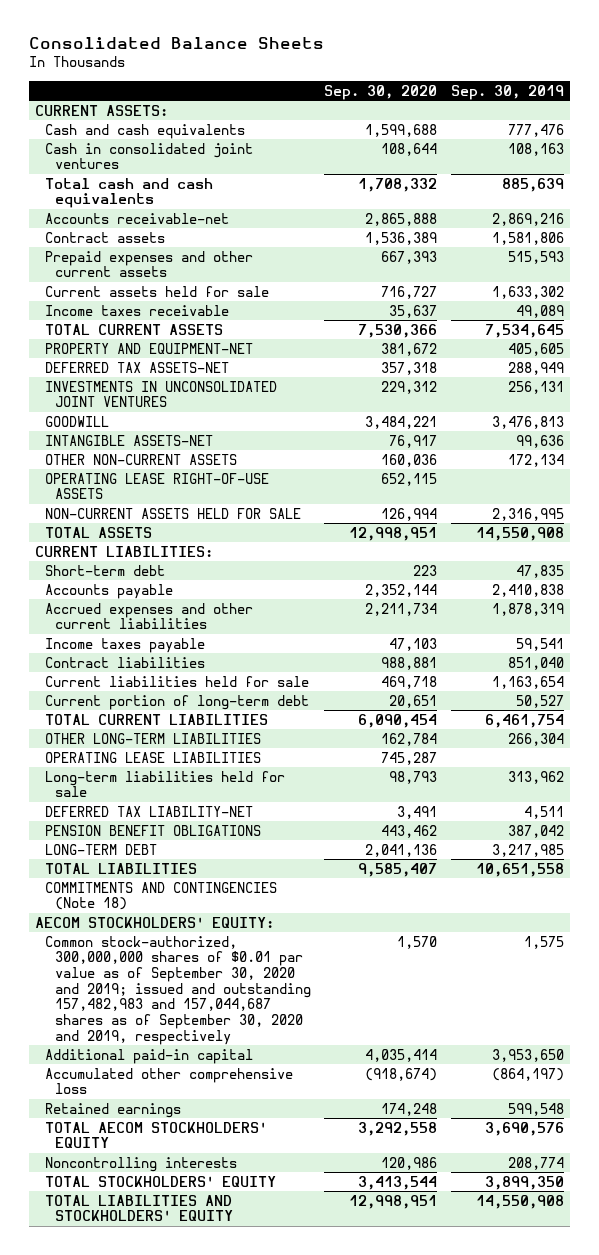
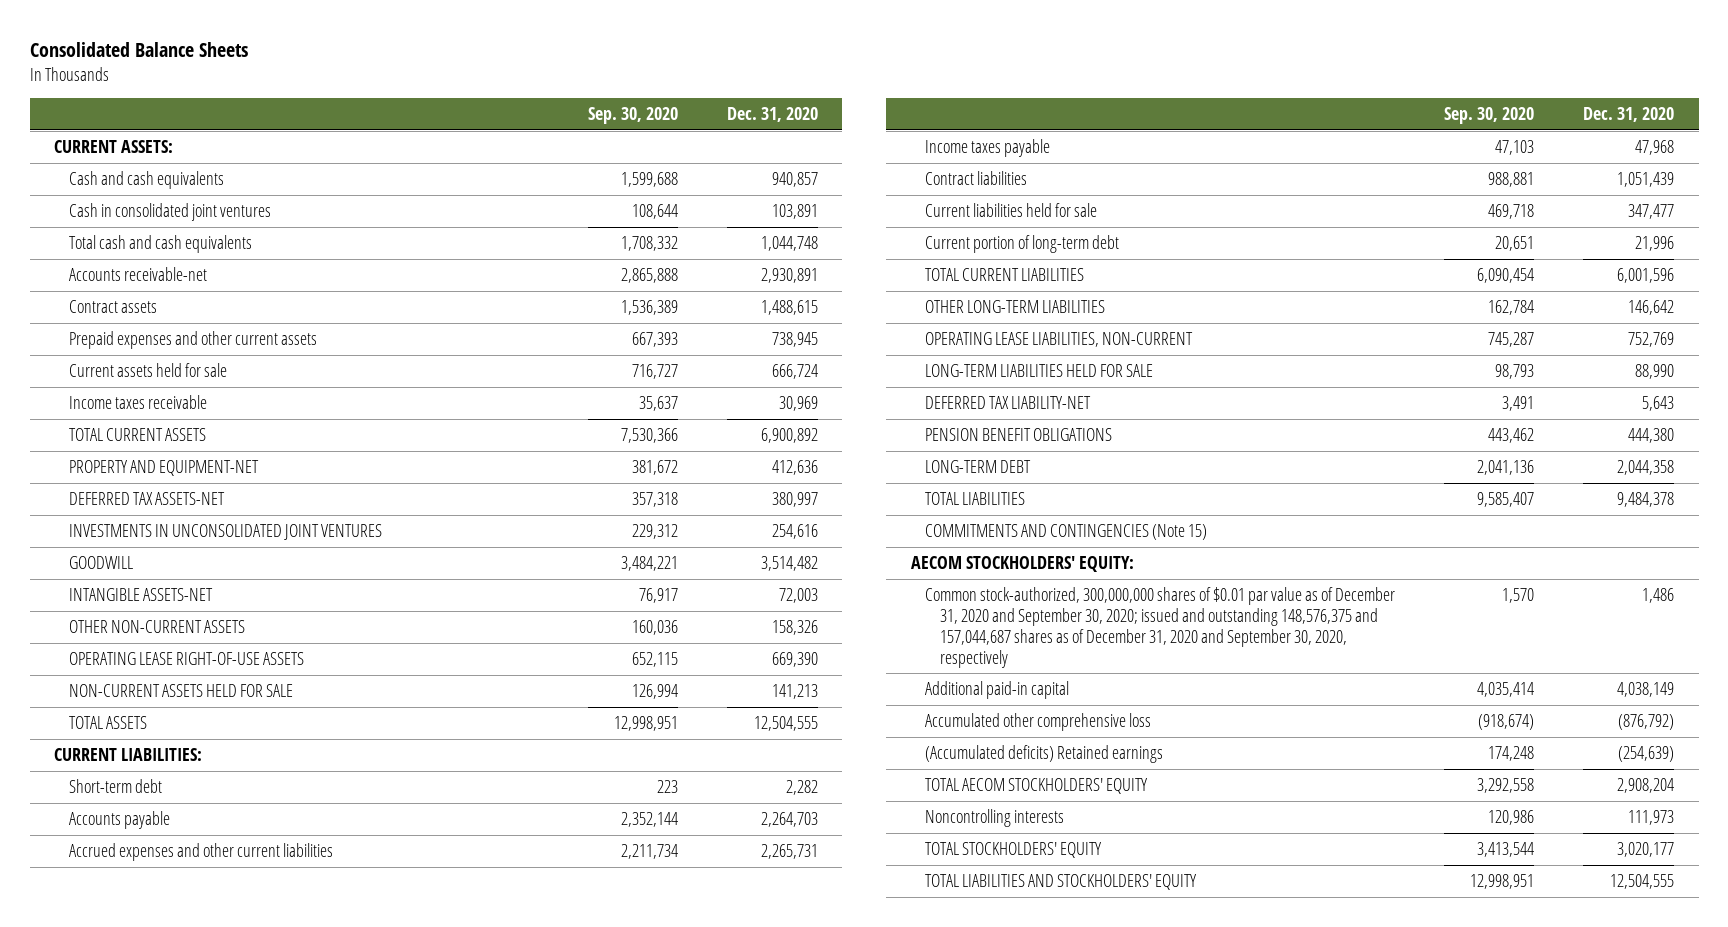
[450,84,564,100] Sep. 30, 2019 -> none
none -> [726,107,818,123] Dec. 31, 2020
[45,751,262,763] OPERATING LEASE LIABILITIES -> [925,332,1194,348] OPERATING LEASE LIABILITIES, NON-CURRENT
[45,770,286,798] Long-term liabilities held for sale -> [925,364,1154,378] LONG-TERM LIABILITIES HELD FOR SALE
[45,881,278,911] COMMITMENTS AND CONTINGENCIES (Note 18) -> [925,524,1208,541] COMMITMENTS AND CONTINGENCIES (Note 15)
[45,935,311,1045] Common stock-authorized, 300,000,000 shares of $0.01 par value as of September 30, 2020 and 2019; issued and outstanding 157,482,983 and 157,044,687 shares as of September 30, 2020 and 2019, respectively -> [925,587,1396,668] Common stock-authorized, 300,000,000 shares of $0.01 par value as of December 31, 2020 and September 30, 2020; issued and outstanding 148,576,375 and 157,044,687 shares as of December 31, 2020 and September 30, 2020, respectively
[45,1102,182,1118] Retained earnings -> [925,745,1164,764] (Accumulated deficits) Retained earnings

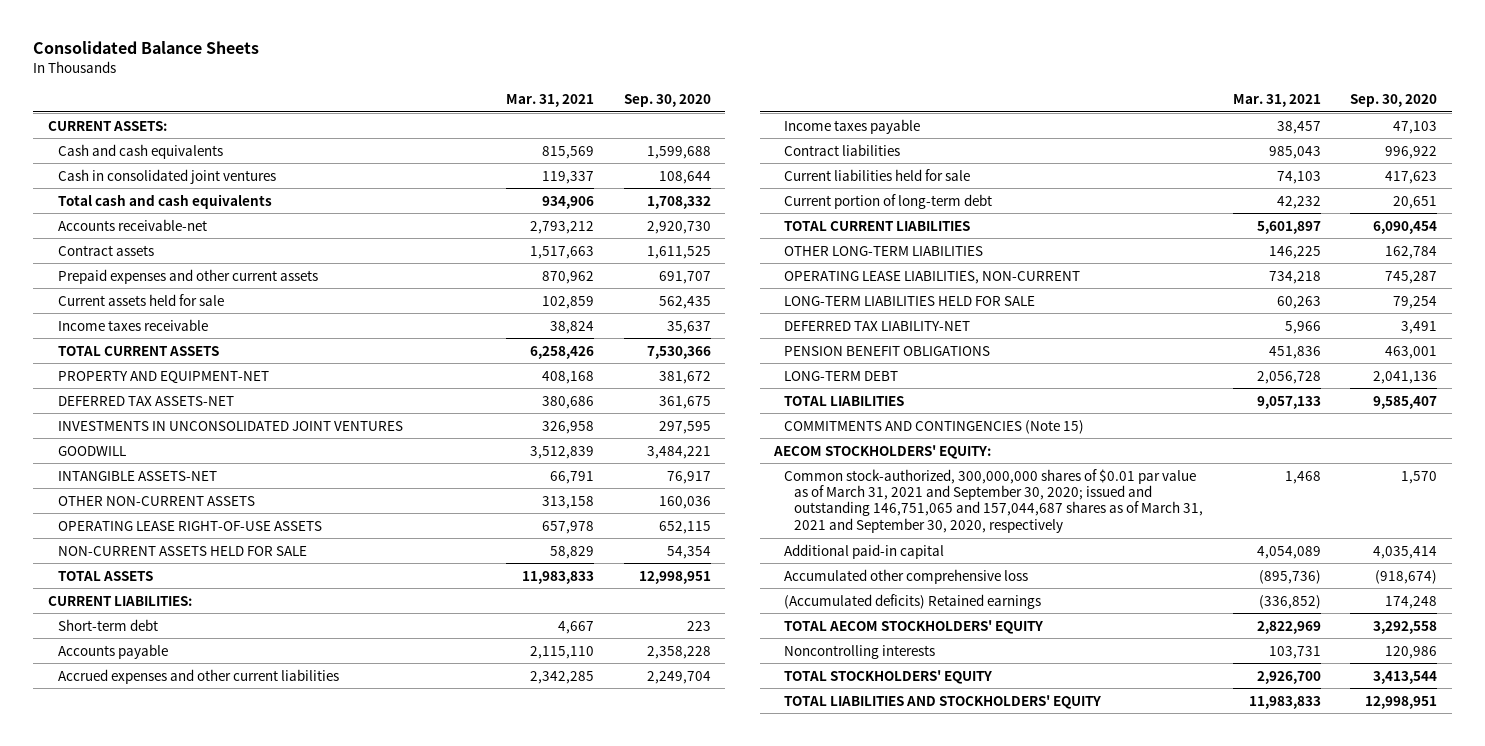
[726,107,818,123] Dec. 31, 2020 -> none
none -> [506,94,595,108] Mar. 31, 2021
[620,268,678,284] 2,865,888 -> [646,220,711,234] 2,920,730
[620,300,678,316] 1,536,389 -> [646,245,711,259] 1,611,525
[631,332,678,348] 667,393 -> [658,270,711,284] 691,707
[631,364,678,380] 716,727 -> [658,295,711,309] 562,435
[631,492,678,508] 357,318 -> [658,395,711,409] 361,675
[631,524,678,540] 229,312 -> [658,420,711,434] 297,595
[631,684,678,700] 126,994 -> [666,545,711,559] 54,354
[620,812,678,828] 2,352,144 -> [646,645,711,659] 2,358,228
[620,844,678,860] 2,211,734 -> [646,670,711,684] 2,249,704
[1488,172,1535,188] 988,881 -> [1385,145,1438,159] 996,922
[1488,204,1535,220] 469,718 -> [1385,170,1438,184] 417,623
[1495,364,1535,380] 98,793 -> [1393,295,1438,309] 79,254
[1488,428,1535,444] 443,462 -> [1385,345,1438,359] 463,001
[925,587,1396,668] Common stock-authorized, 300,000,000 shares of $0.01 par value as of December 31, 2020 and September 30, 2020; issued and outstanding 148,576,375 and 157,044,687 shares as of December 31, 2020 and September 30, 2020, respectively -> [784,468,1204,533] Common stock-authorized, 300,000,000 shares of $0.01 par value as of March 31, 2021 and September 30, 2020; issued and outstanding 146,751,065 and 157,044,687 shares as of March 31, 2021 and September 30, 2020, respectively

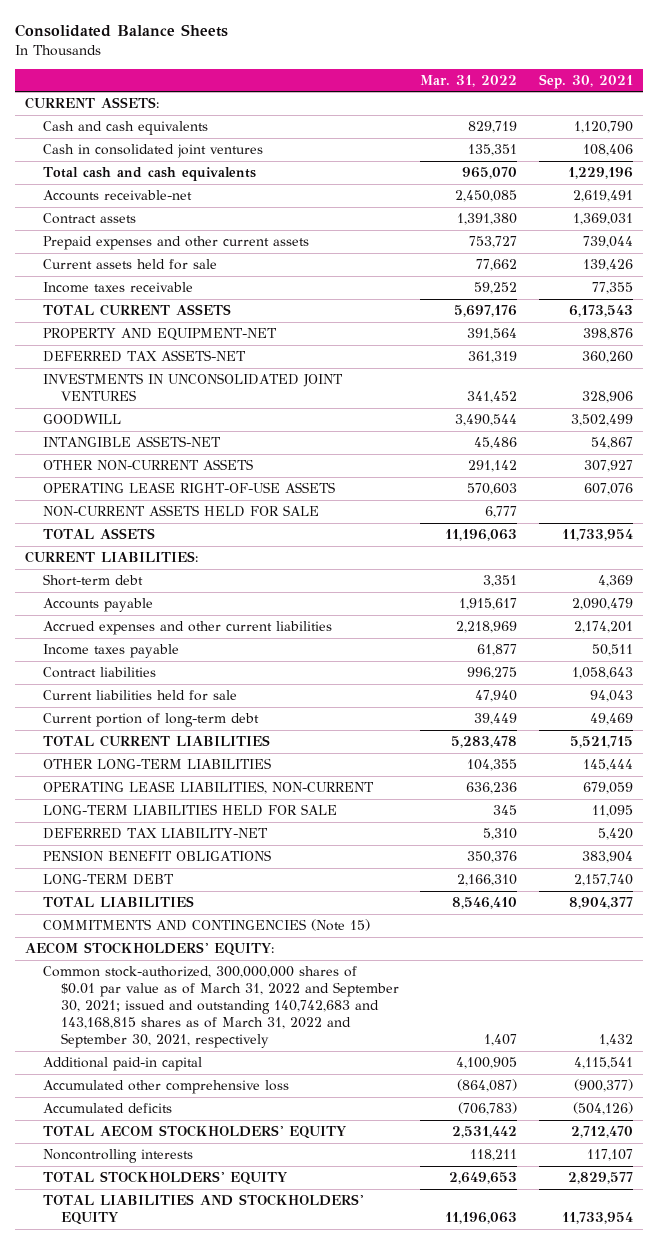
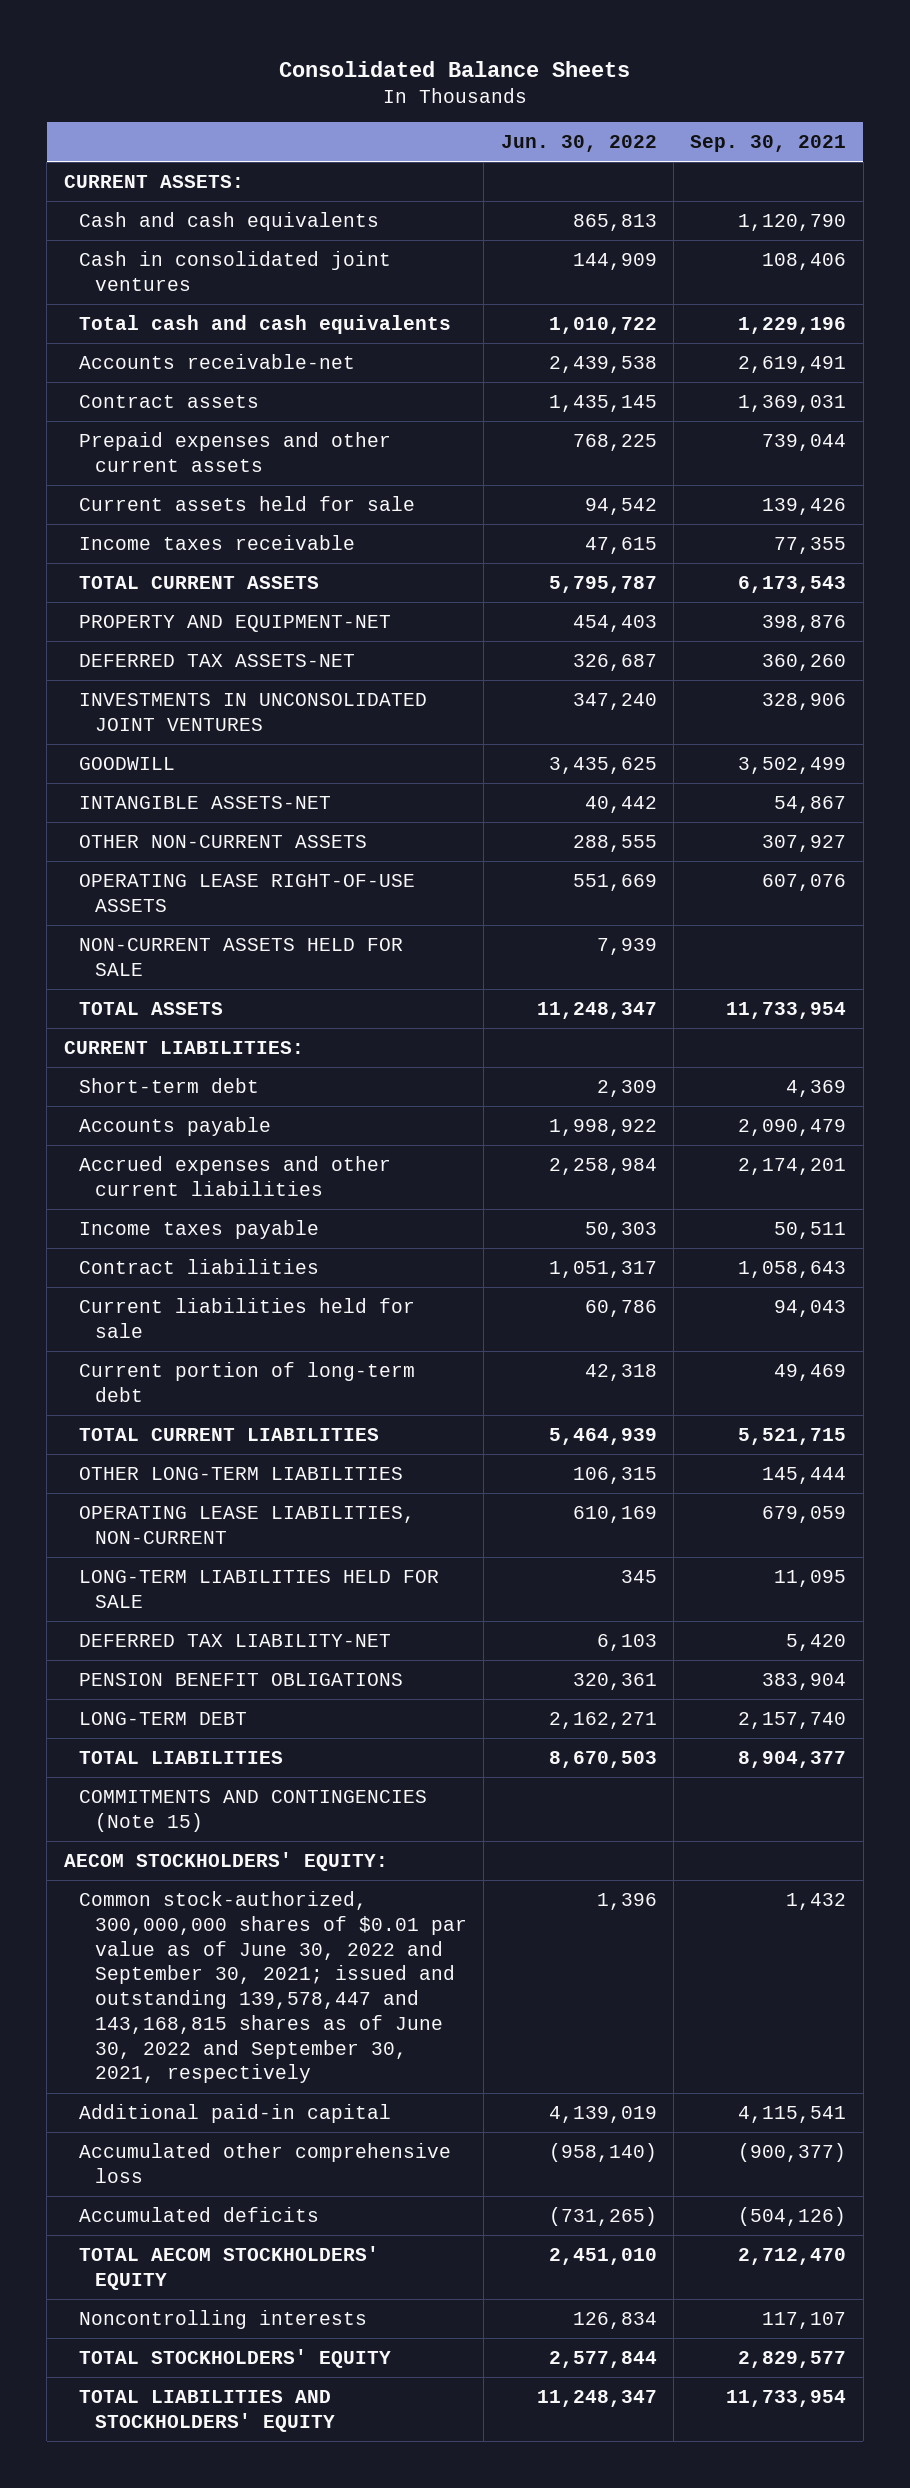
[420,74,518,87] Mar. 31, 2022 -> none
none -> [500,134,657,152] Jun. 30, 2022
[43,966,400,1049] Common stock-authorized, 300,000,000 shares of $0.01 par value as of March 31, 2022 and September 30, 2021; issued and outstanding 140,742,683 and 143,168,815 shares as of March 31, 2022 and September 30, 2021, respectively -> [79,1890,467,2084] Common stock-authorized, 300,000,000 shares of $0.01 par value as of June 30, 2022 and September 30, 2021; issued and outstanding 139,578,447 and 143,168,815 shares as of June 30, 2022 and September 30, 2021, respectively

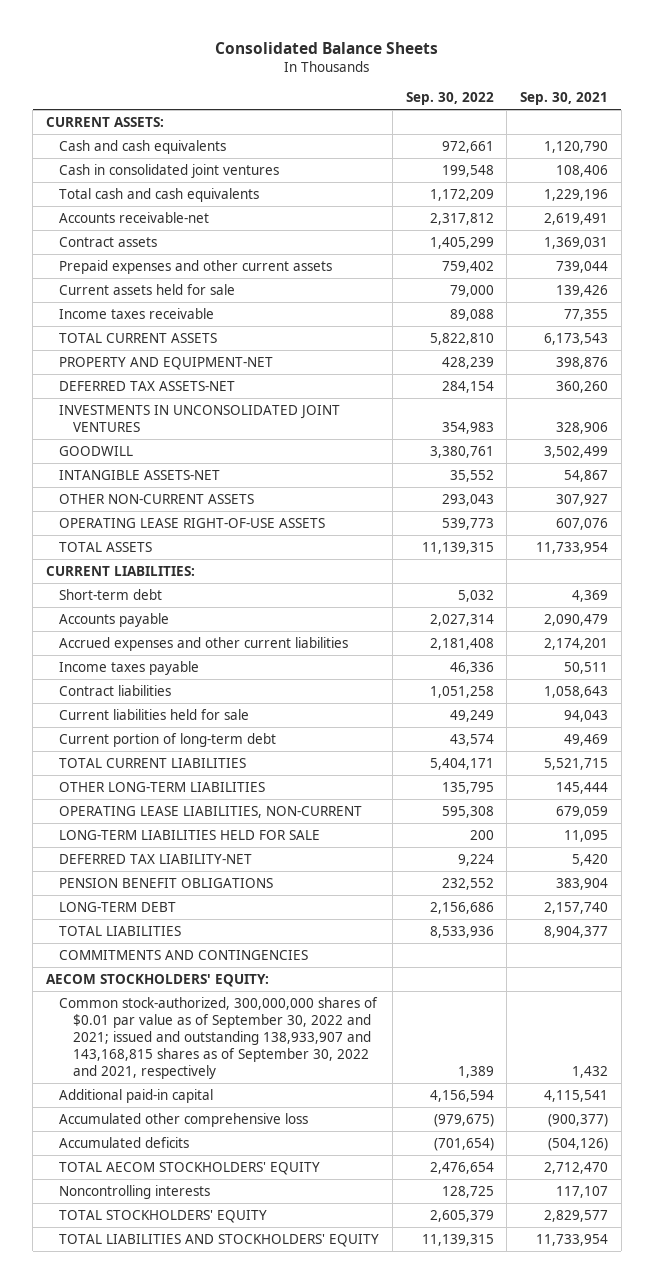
[500,134,657,152] Jun. 30, 2022 -> none
none -> [405,91,494,105] Sep. 30, 2022
[79,937,404,976] NON-CURRENT ASSETS HELD FOR SALE -> none
[79,1789,428,1832] COMMITMENTS AND CONTINGENCIES (Note 15) -> [59,949,309,960] COMMITMENTS AND CONTINGENCIES
[79,1890,467,2084] Common stock-authorized, 300,000,000 shares of $0.01 par value as of June 30, 2022 and September 30, 2021; issued and outstanding 139,578,447 and 143,168,815 shares as of June 30, 2022 and September 30, 2021, respectively -> [59,996,379,1079] Common stock-authorized, 300,000,000 shares of $0.01 par value as of September 30, 2022 and 2021; issued and outstanding 138,933,907 and 143,168,815 shares as of September 30, 2022 and 2021, respectively

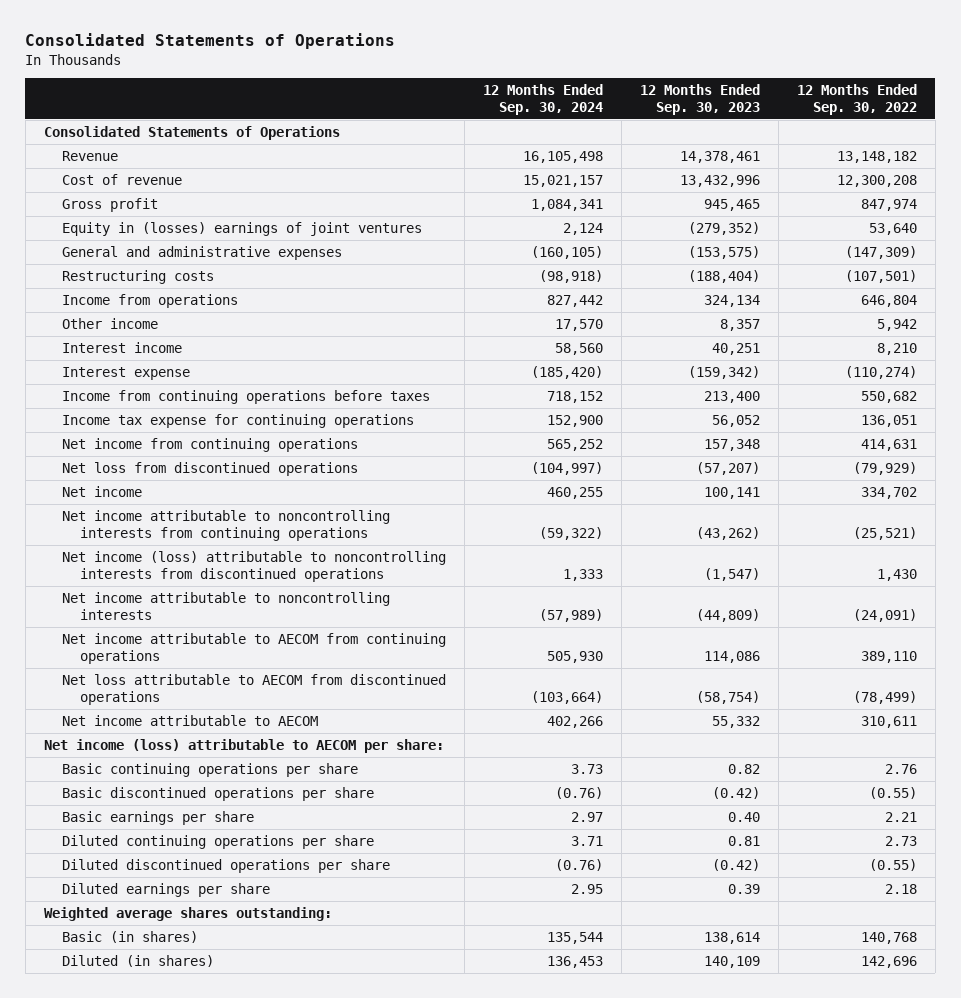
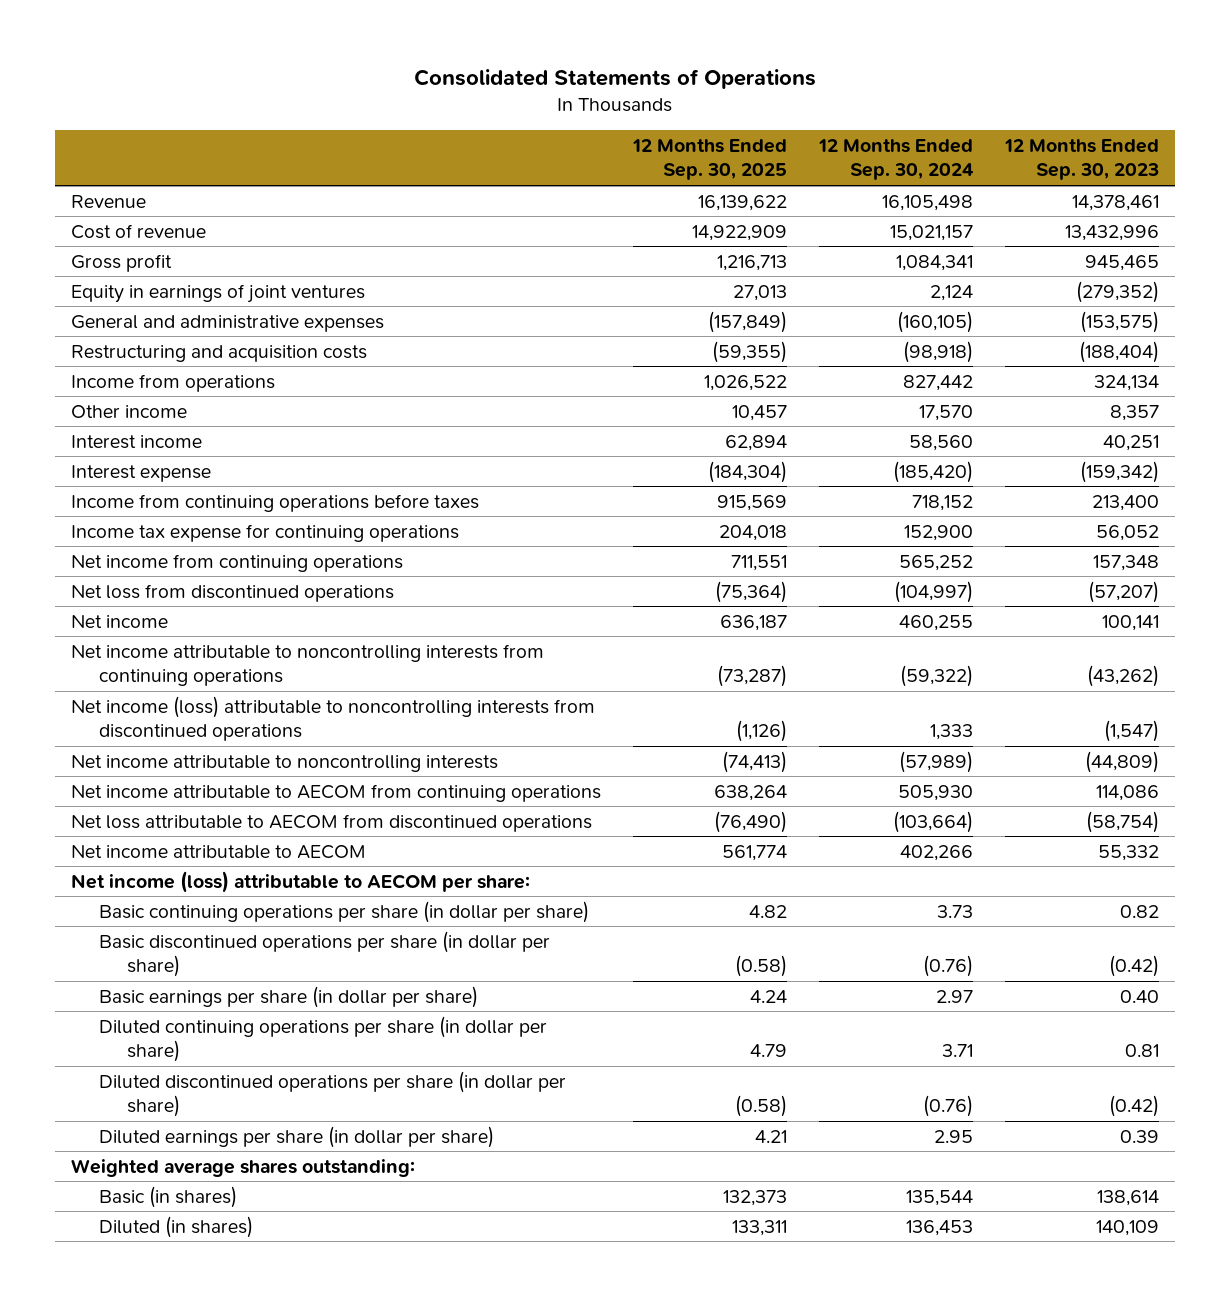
[796,84,917,115] 12 Months Ended Sep. 30, 2022 -> none
none -> [631,138,787,181] 12 Months Ended Sep. 30, 2025
[43,125,340,140] Consolidated Statements of Operations -> none
[62,221,423,236] Equity in (losses) earnings of joint ventures -> [70,283,365,303] Equity in earnings of joint ventures
[62,269,215,284] Restructuring costs -> [70,344,367,362] Restructuring and acquisition costs
[62,762,359,777] Basic continuing operations per share -> [98,900,589,923] Basic continuing operations per share (in dollar per share)
[62,786,375,801] Basic discontinued operations per share -> [98,930,550,978] Basic discontinued operations per share (in dollar per share)
[62,810,255,825] Basic earnings per share -> [98,985,478,1008] Basic earnings per share (in dollar per share)
[62,834,375,849] Diluted continuing operations per share -> [98,1015,547,1063] Diluted continuing operations per share (in dollar per share)
[62,858,391,873] Diluted discontinued operations per share -> [98,1070,566,1118] Diluted discontinued operations per share (in dollar per share)
[62,882,271,897] Diluted earnings per share -> [98,1125,494,1148] Diluted earnings per share (in dollar per share)

